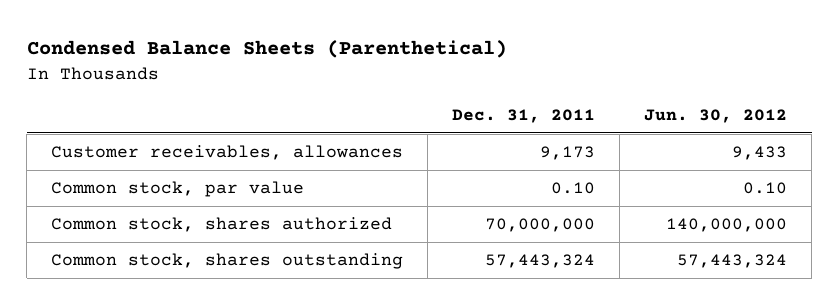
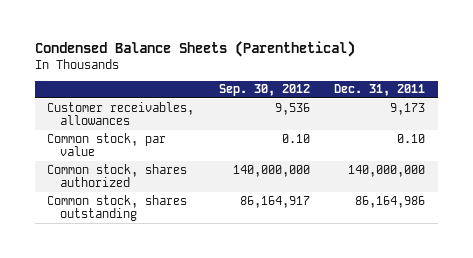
[644,108,788,123] Jun. 30, 2012 -> none
none -> [218,84,310,97] Sep. 30, 2012
[485,218,596,233] 70,000,000 -> [348,164,426,177] 140,000,000
[485,254,596,269] 57,443,324 -> [355,195,426,208] 86,164,986

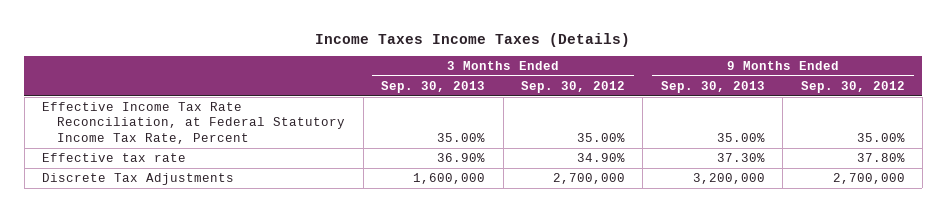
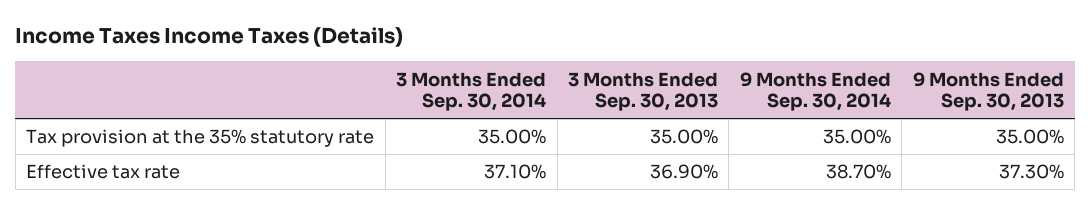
[521,81,626,94] Sep. 30, 2012 -> none
[800,81,905,94] Sep. 30, 2012 -> none
none -> [396,71,547,112] 3 Months Ended Sep. 30, 2014
none -> [739,71,891,112] 9 Months Ended Sep. 30, 2014
[41,102,346,144] Effective Income Tax Rate Reconciliation, at Federal Statutory Income Tax Rate, Percent -> [26,129,375,148] Tax provision at the 35% statutory rate
[41,173,234,186] Discrete Tax Adjustments -> none

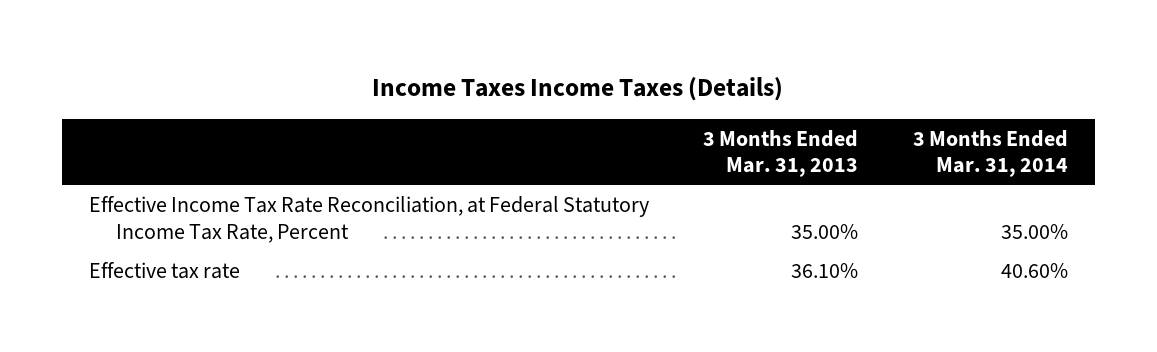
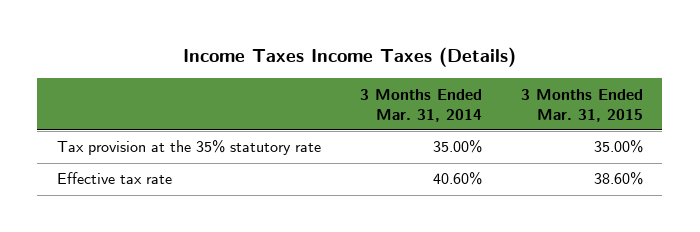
[703,129,859,178] 3 Months Ended Mar. 31, 2013 -> none
none -> [520,88,643,122] 3 Months Ended Mar. 31, 2015
[89,195,650,243] Effective Income Tax Rate Reconciliation, at Federal Statutory Income Tax Rate, Percent -> [56,139,321,156] Tax provision at the 35% statutory rate

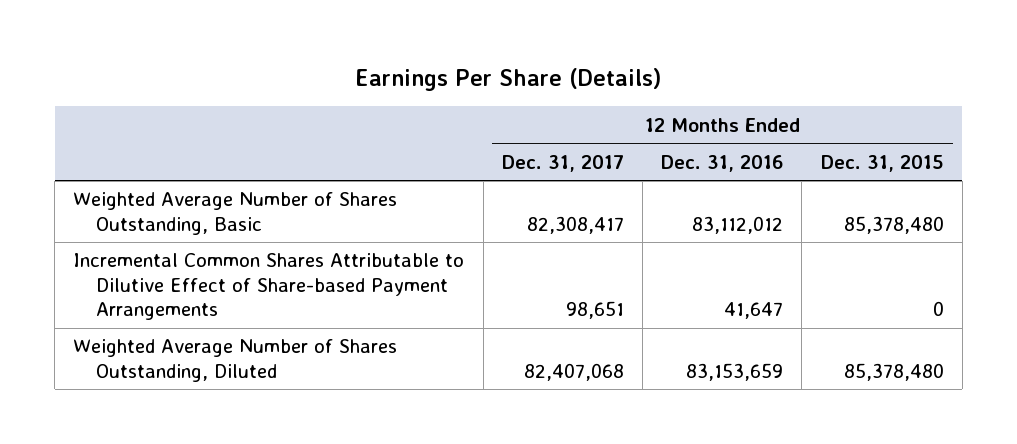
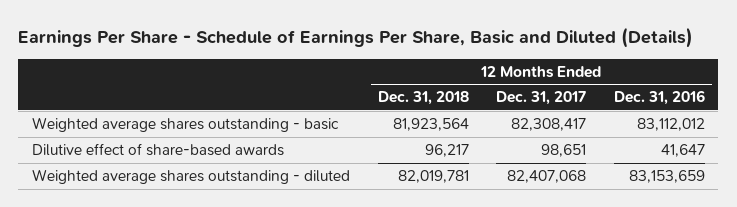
[355,68,662,92] Earnings Per Share (Details) -> [18,26,694,48] Earnings Per Share - Schedule of Earnings Per Share, Basic and Diluted (Details)
[820,154,944,172] Dec. 31, 2015 -> none
none -> [377,91,469,106] Dec. 31, 2018
[73,192,398,235] Weighted Average Number of Shares Outstanding, Basic -> [32,117,340,133] Weighted average shares outstanding - basic
[73,253,465,321] Incremental Common Shares Attributable to Dilutive Effect of Share-based Payment Arrangements -> [32,143,285,157] Dilutive effect of share-based awards
[73,339,398,382] Weighted Average Number of Shares Outstanding, Diluted -> [32,169,351,185] Weighted average shares outstanding - diluted

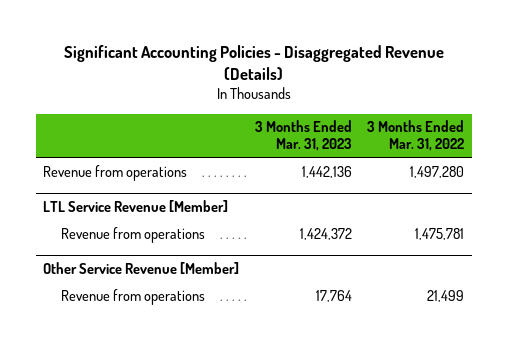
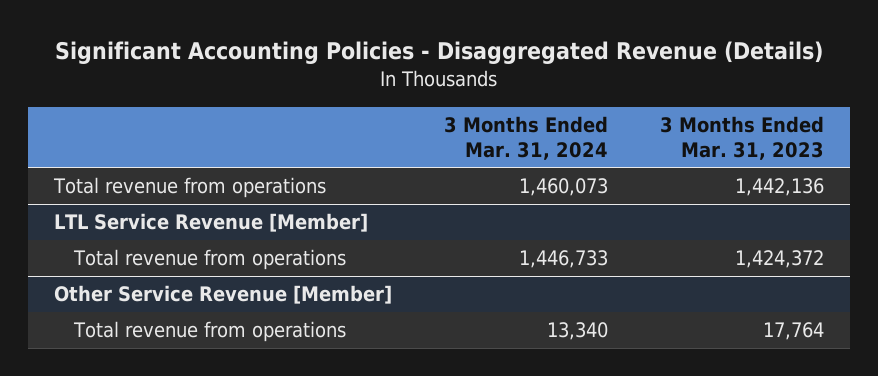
[366,120,464,152] 3 Months Ended Mar. 31, 2022 -> none
none -> [444,116,609,160] 3 Months Ended Mar. 31, 2024
[43,164,188,181] Revenue from operations -> [53,177,327,199] Total revenue from operations
[60,226,205,243] Revenue from operations -> [72,249,346,271] Total revenue from operations
[60,288,205,305] Revenue from operations -> [72,321,346,343] Total revenue from operations

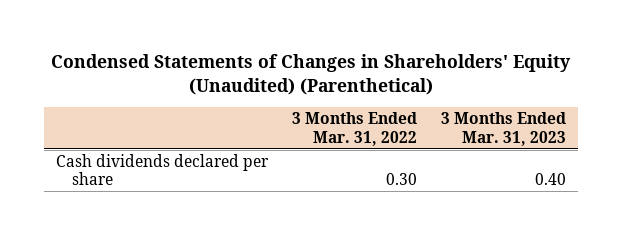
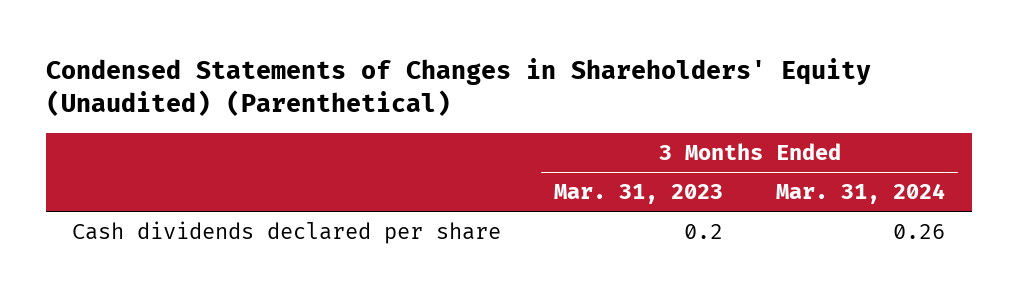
[292,112,418,146] 3 Months Ended Mar. 31, 2022 -> none
none -> [776,183,946,205] Mar. 31, 2024
[535,173,567,186] 0.40 -> [684,223,724,239] 0.2

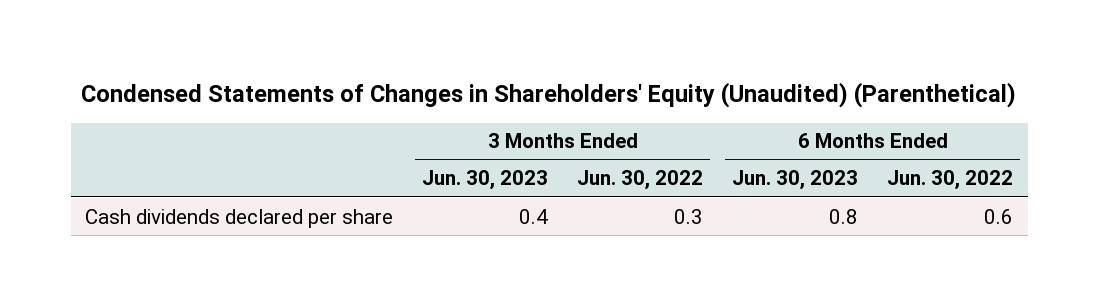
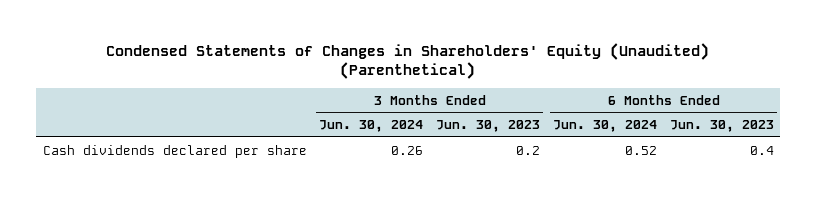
[577,170,704,191] Jun. 30, 2022 -> none
[887,170,1014,191] Jun. 30, 2022 -> none
none -> [319,119,424,132] Jun. 30, 2024
none -> [553,119,658,132] Jun. 30, 2024
[519,208,549,224] 0.4 -> [516,145,541,155] 0.2
[829,208,859,224] 0.8 -> [749,145,774,155] 0.4

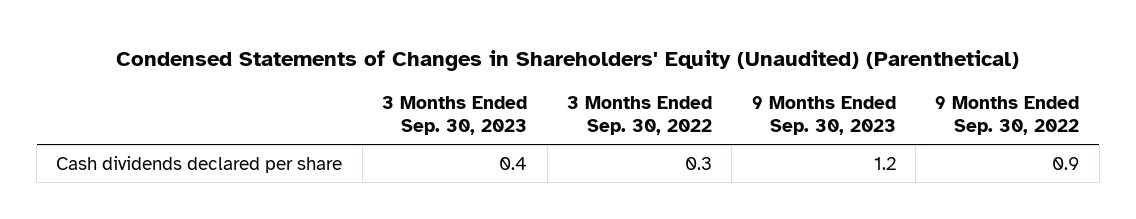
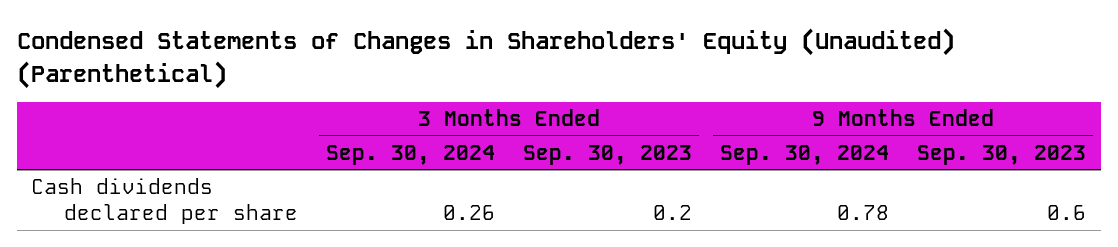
[566,96,712,136] 3 Months Ended Sep. 30, 2022 -> none
[935,96,1080,136] 9 Months Ended Sep. 30, 2022 -> none
none -> [325,144,495,165] Sep. 30, 2024
none -> [720,144,890,165] Sep. 30, 2024
[499,157,528,171] 0.4 -> [652,205,692,221] 0.2
[873,157,896,171] 1.2 -> [1047,205,1087,221] 0.6

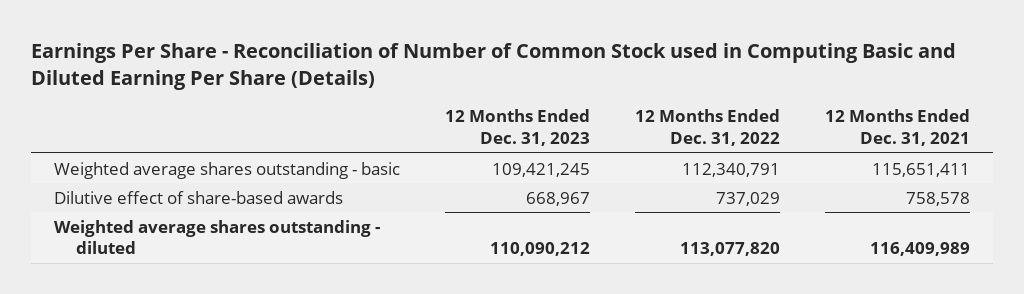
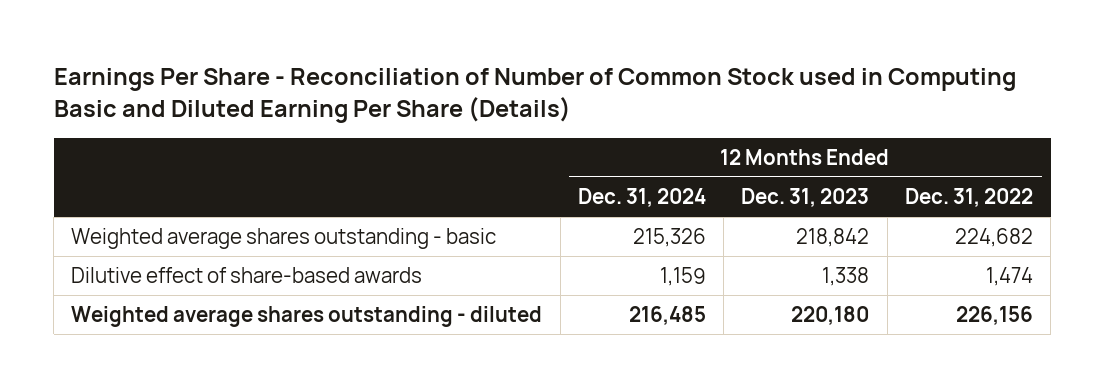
[825,109,971,147] 12 Months Ended Dec. 31, 2021 -> none
none -> [577,187,706,207] Dec. 31, 2024
[492,162,591,177] 109,421,245 -> [796,228,870,248] 218,842
[682,162,781,177] 112,340,791 -> [955,228,1034,248] 224,682
[526,191,591,206] 668,967 -> [822,267,870,287] 1,338
[716,191,781,206] 737,029 -> [986,267,1034,287] 1,474
[490,242,591,257] 110,090,212 -> [791,306,870,326] 220,180
[680,242,781,257] 113,077,820 -> [956,306,1034,326] 226,156

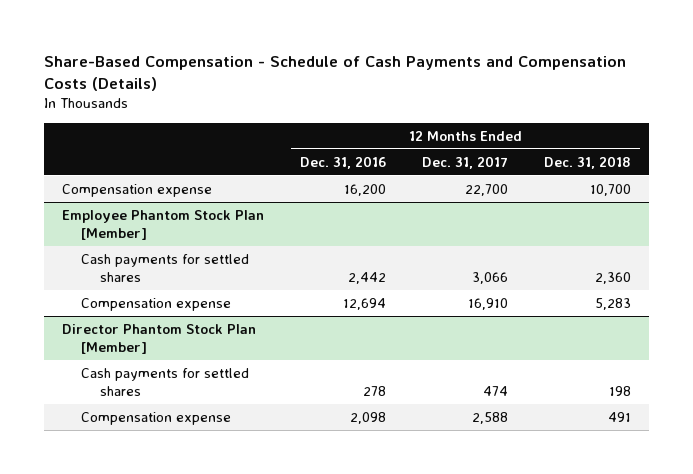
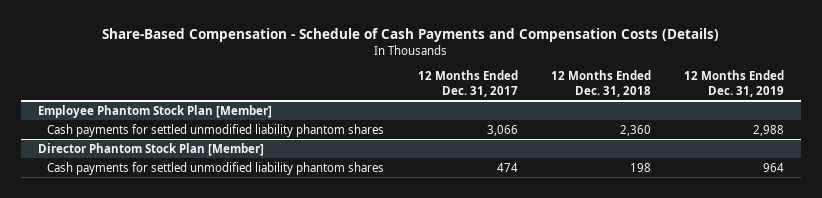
[300,155,387,169] Dec. 31, 2016 -> none
none -> [684,70,785,97] 12 Months Ended Dec. 31, 2019
[62,183,213,197] Compensation expense -> none
[81,297,232,311] Compensation expense -> none
[81,253,250,283] Cash payments for settled shares -> [47,123,385,137] Cash payments for settled unmodified liability phantom shares
[81,411,232,425] Compensation expense -> none
[81,367,250,397] Cash payments for settled shares -> [47,161,385,175] Cash payments for settled unmodified liability phantom shares

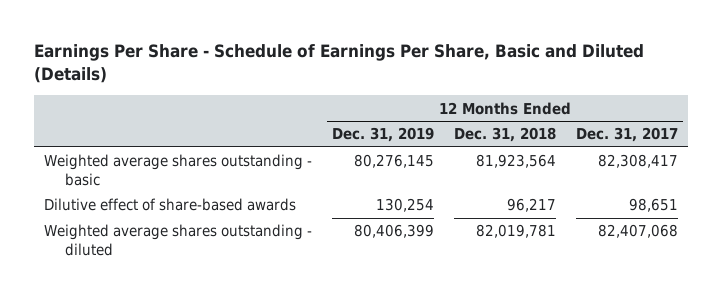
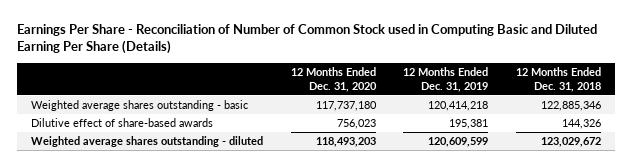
[34,44,645,84] Earnings Per Share - Schedule of Earnings Per Share, Basic and Diluted (Details) -> [16,24,597,55] Earnings Per Share - Reconciliation of Number of Common Stock used in Computing Basic and Diluted Earning Per Share (Details)
[576,127,679,143] Dec. 31, 2017 -> none
none -> [290,66,377,92] 12 Months Ended Dec. 31, 2020
[354,154,435,169] 80,276,145 -> [428,101,489,112] 120,414,218
[476,154,557,169] 81,923,564 -> [541,101,602,112] 122,885,346
[376,198,435,213] 130,254 -> [449,119,489,130] 195,381
[507,198,557,213] 96,217 -> [562,119,602,130] 144,326
[354,224,435,239] 80,406,399 -> [428,137,489,148] 120,609,599
[476,224,557,239] 82,019,781 -> [541,137,602,148] 123,029,672

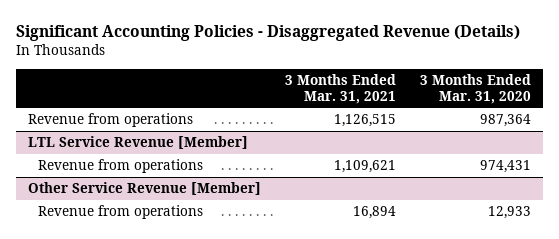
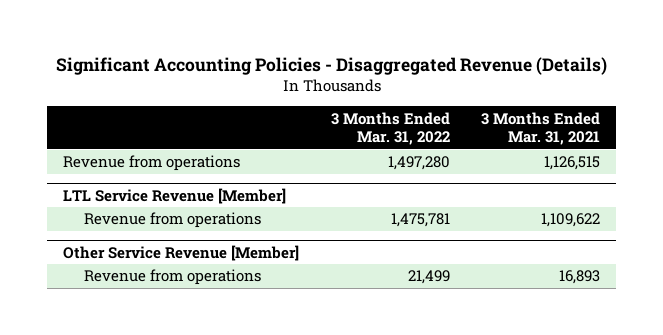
[419,74,531,104] 3 Months Ended Mar. 31, 2020 -> none
none -> [330,111,450,146] 3 Months Ended Mar. 31, 2022
[333,160,396,174] 1,109,621 -> [541,213,601,228] 1,109,622
[352,206,396,220] 16,894 -> [559,270,601,285] 16,893

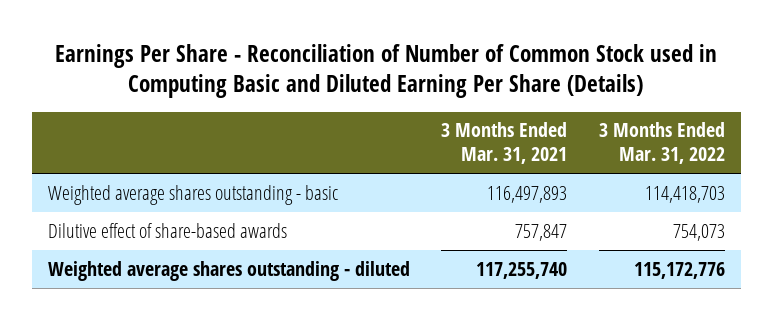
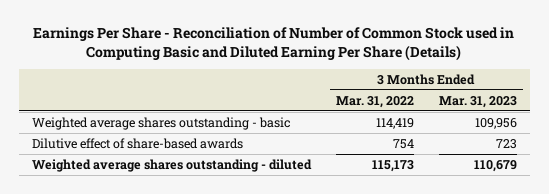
[441,122,568,165] 3 Months Ended Mar. 31, 2021 -> none
none -> [439,95,518,108] Mar. 31, 2023
[644,185,725,203] 114,418,703 -> [375,117,414,129] 114,419
[672,223,725,241] 754,073 -> [392,138,414,149] 754
[633,261,725,279] 115,172,776 -> [371,159,414,172] 115,173

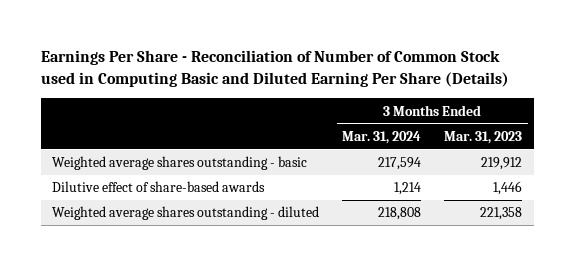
[335,95,414,108] Mar. 31, 2022 -> none
none -> [342,130,422,144] Mar. 31, 2024
[475,117,518,129] 109,956 -> [481,157,523,171] 219,912
[496,138,518,149] 723 -> [493,181,523,196] 1,446
[474,159,518,172] 110,679 -> [480,207,523,221] 221,358

